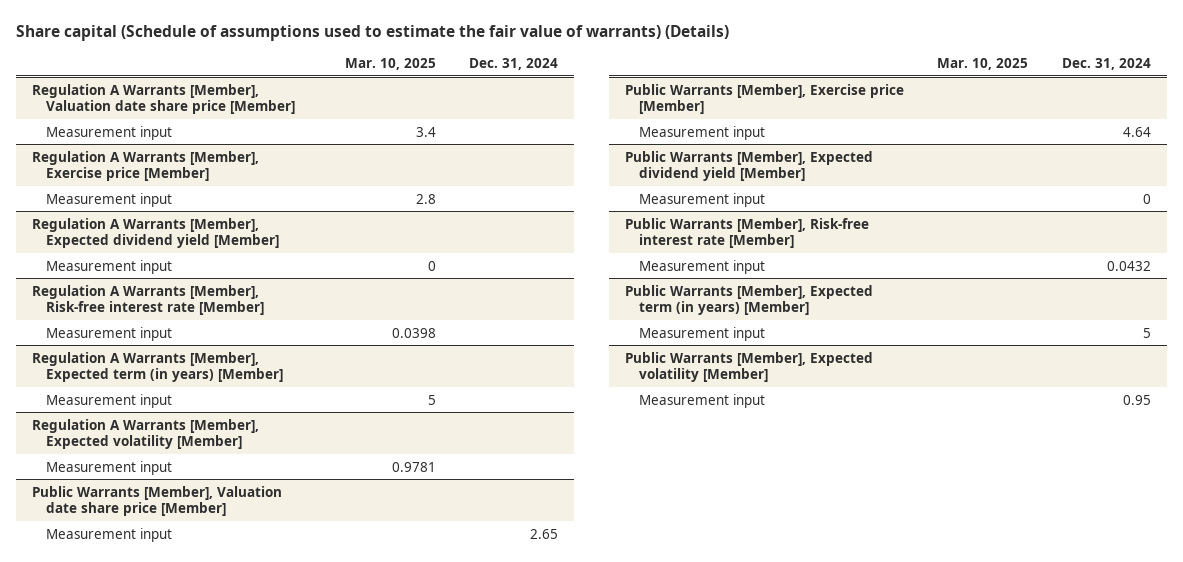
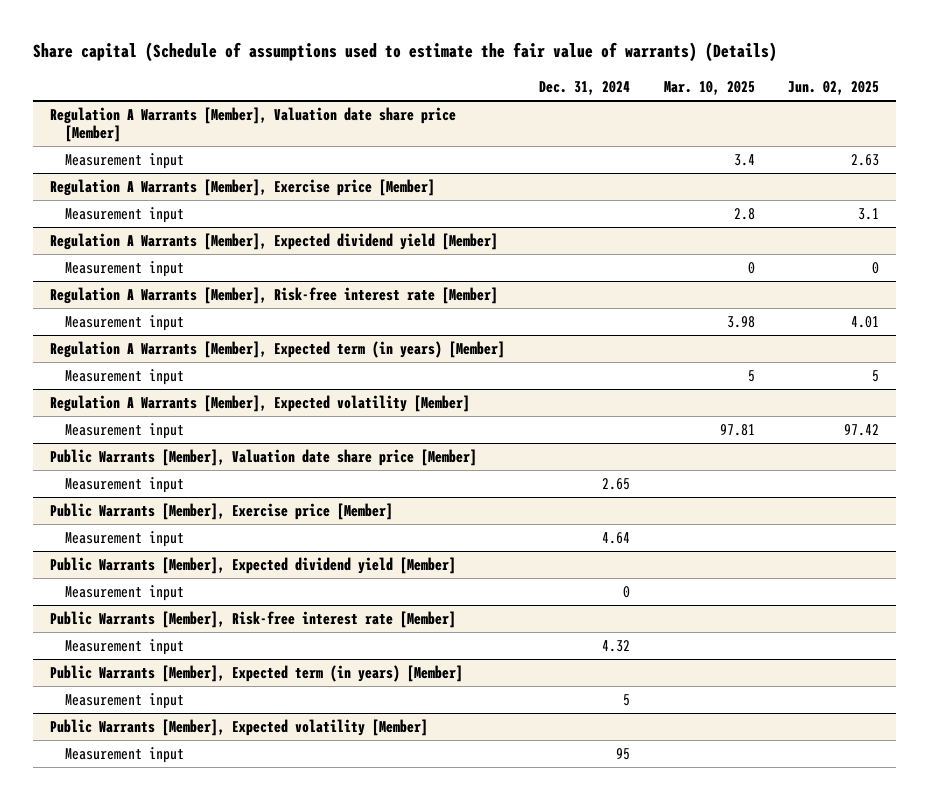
none -> [788,80,880,95] Jun. 02, 2025
[391,327,436,338] 0.0398 -> [726,316,755,329] 3.98
[391,461,436,472] 0.9781 -> [719,424,755,437] 97.81
[1106,260,1151,271] 0.0432 -> [602,640,631,653] 4.32
[1122,394,1151,405] 0.95 -> [616,748,631,761] 95

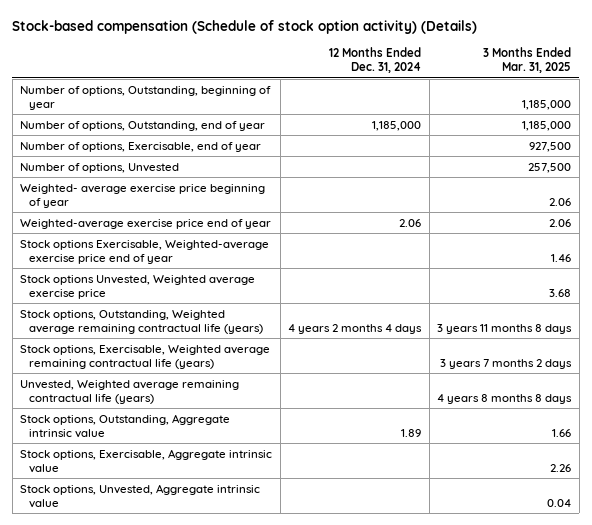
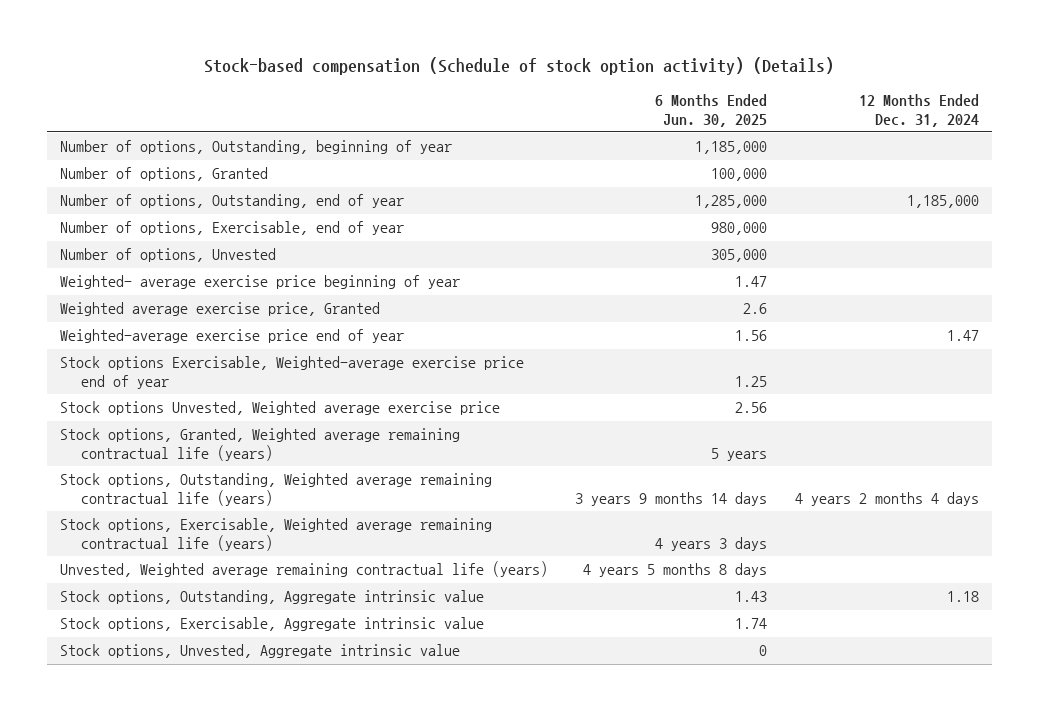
[483,46,572,74] 3 Months Ended Mar. 31, 2025 -> none
none -> [655,94,768,127] 6 Months Ended Jun. 30, 2025
none -> [60,167,269,182] Number of options, Granted
none -> [60,302,381,317] Weighted average exercise price, Granted
[399,218,422,227] 2.06 -> [946,330,979,342] 1.47
none -> [60,428,461,461] Stock options, Granted, Weighted average remaining contractual life (years)
[401,428,422,437] 1.89 -> [946,591,979,603] 1.18

